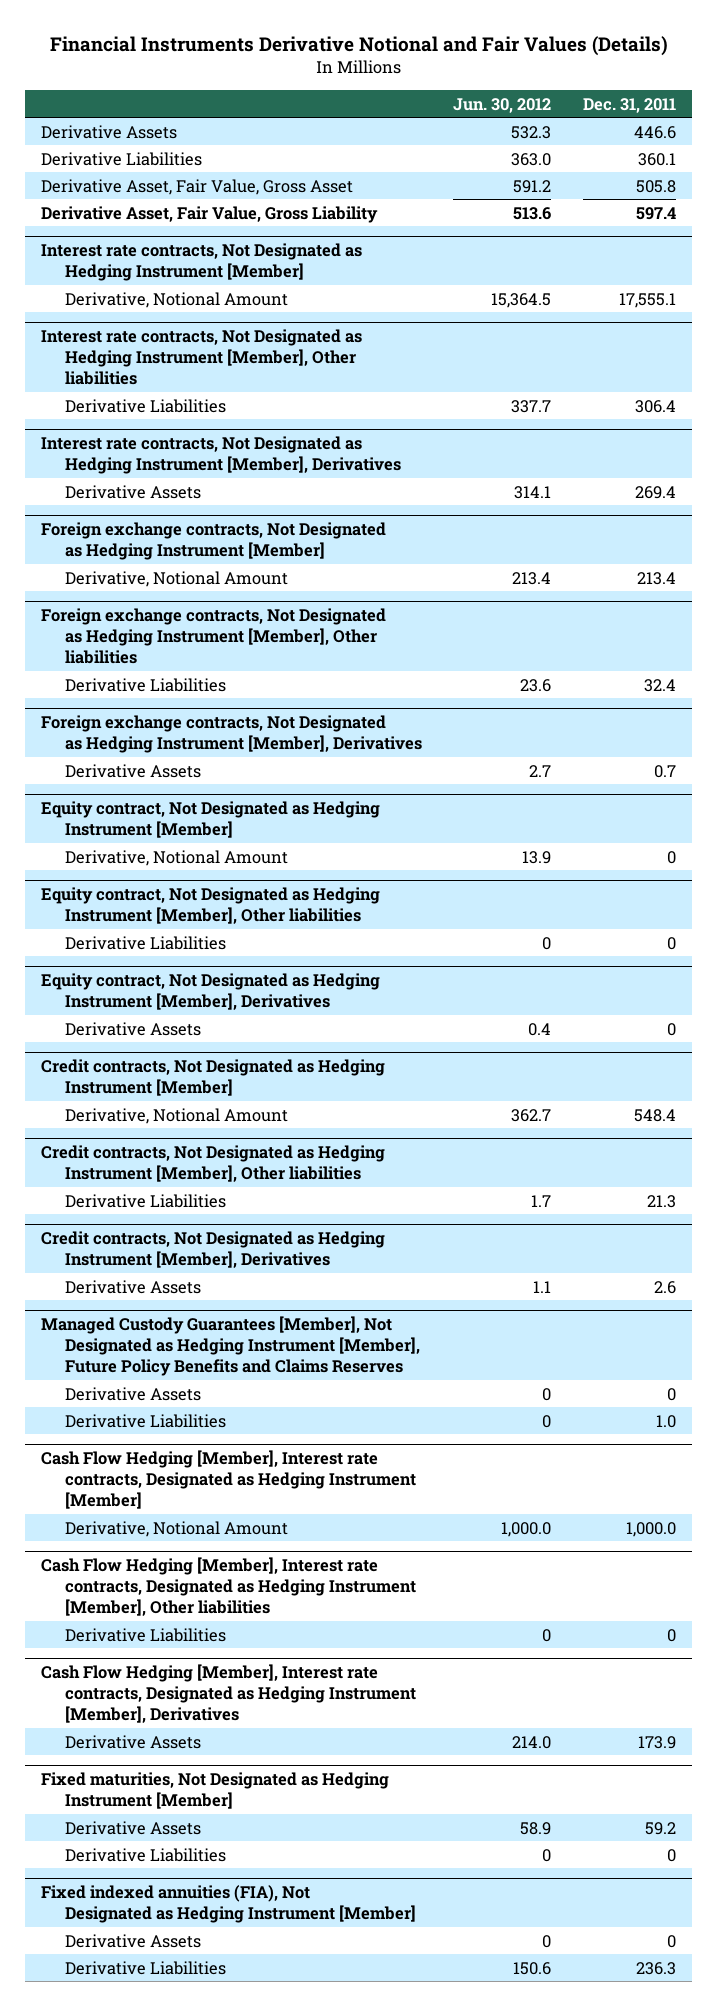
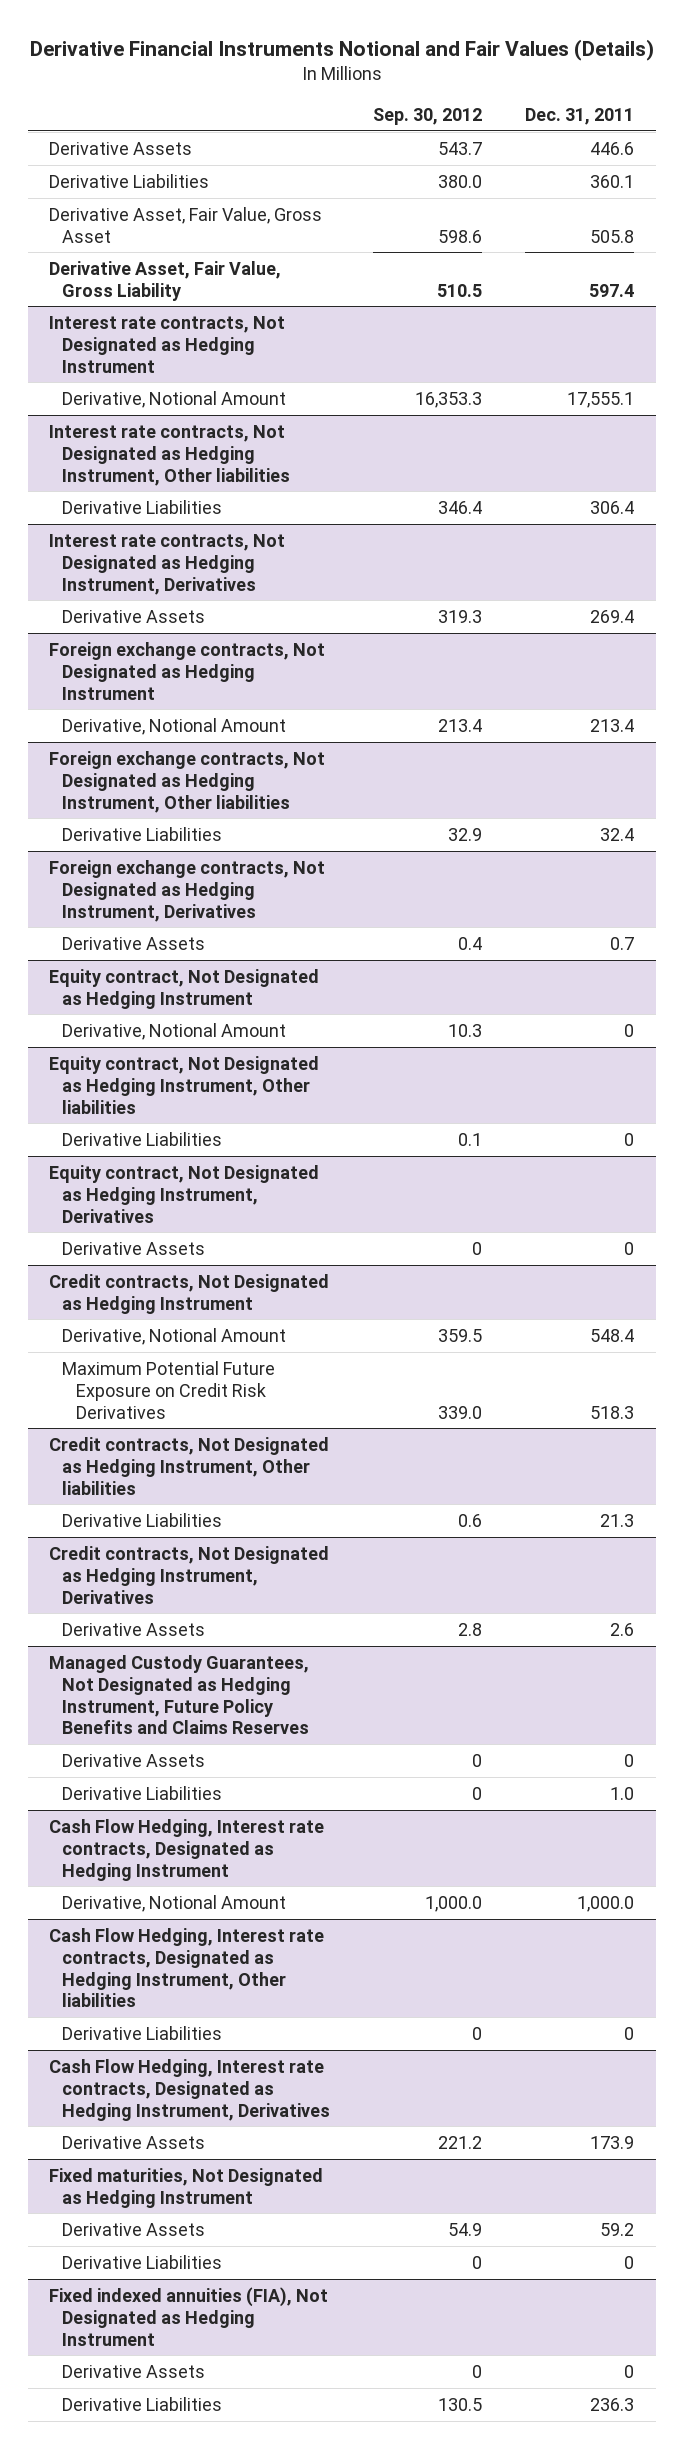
[49,36,668,57] Financial Instruments Derivative Notional and Fair Values (Details) -> [29,38,654,61] Derivative Financial Instruments Notional and Fair Values (Details)
[453,97,552,113] Jun. 30, 2012 -> none
none -> [373,108,483,126] Sep. 30, 2012
[41,243,363,282] Interest rate contracts, Not Designated as Hedging Instrument [Member] -> [49,315,286,373] Interest rate contracts, Not Designated as Hedging Instrument
[41,329,363,386] Interest rate contracts, Not Designated as Hedging Instrument [Member], Other liabilities -> [49,424,291,486] Interest rate contracts, Not Designated as Hedging Instrument, Other liabilities
[41,436,401,475] Interest rate contracts, Not Designated as Hedging Instrument [Member], Derivatives -> [49,533,286,595] Interest rate contracts, Not Designated as Hedging Instrument, Derivatives
[41,522,387,561] Foreign exchange contracts, Not Designated as Hedging Instrument [Member] -> [49,641,326,700] Foreign exchange contracts, Not Designated as Hedging Instrument
[41,608,387,665] Foreign exchange contracts, Not Designated as Hedging Instrument [Member], Other liabilities -> [49,750,326,813] Foreign exchange contracts, Not Designated as Hedging Instrument, Other liabilities
[41,715,422,754] Foreign exchange contracts, Not Designated as Hedging Instrument [Member], Derivatives -> [49,859,326,922] Foreign exchange contracts, Not Designated as Hedging Instrument, Derivatives
[41,801,381,839] Equity contract, Not Designated as Hedging Instrument [Member] -> [49,968,320,1009] Equity contract, Not Designated as Hedging Instrument
[41,887,381,925] Equity contract, Not Designated as Hedging Instrument [Member], Other liabilities -> [49,1055,320,1114] Equity contract, Not Designated as Hedging Instrument, Other liabilities
[41,973,381,1011] Equity contract, Not Designated as Hedging Instrument [Member], Derivatives -> [49,1164,320,1223] Equity contract, Not Designated as Hedging Instrument, Derivatives
[41,1059,386,1097] Credit contracts, Not Designated as Hedging Instrument [Member] -> [49,1273,330,1314] Credit contracts, Not Designated as Hedging Instrument
none -> [62,1360,276,1419] Maximum Potential Future Exposure on Credit Risk Derivatives
[41,1145,386,1183] Credit contracts, Not Designated as Hedging Instrument [Member], Other liabilities -> [49,1436,330,1495] Credit contracts, Not Designated as Hedging Instrument, Other liabilities
[41,1231,386,1269] Credit contracts, Not Designated as Hedging Instrument [Member], Derivatives -> [49,1545,330,1604] Credit contracts, Not Designated as Hedging Instrument, Derivatives
[41,1316,420,1377] Managed Custody Guarantees [Member], Not Designated as Hedging Instrument [Member], Future Policy Benefits and Claims Reserves -> [49,1654,310,1735] Managed Custody Guarantees, Not Designated as Hedging Instrument, Future Policy Benefits and Claims Reserves
[41,1450,416,1510] Cash Flow Hedging [Member], Interest rate contracts, Designated as Hedging Instrument [Member] -> [49,1818,325,1881] Cash Flow Hedging, Interest rate contracts, Designated as Hedging Instrument
[41,1557,416,1617] Cash Flow Hedging [Member], Interest rate contracts, Designated as Hedging Instrument [Member], Other liabilities -> [49,1927,325,2008] Cash Flow Hedging, Interest rate contracts, Designated as Hedging Instrument, Other liabilities
[41,1664,416,1724] Cash Flow Hedging [Member], Interest rate contracts, Designated as Hedging Instrument [Member], Derivatives -> [49,2058,331,2121] Cash Flow Hedging, Interest rate contracts, Designated as Hedging Instrument, Derivatives
[41,1772,390,1810] Fixed maturities, Not Designated as Hedging Instrument [Member] -> [49,2167,324,2208] Fixed maturities, Not Designated as Hedging Instrument
[41,1885,416,1924] Fixed indexed annuities (FIA), Not Designated as Hedging Instrument [Member] -> [49,2286,329,2346] Fixed indexed annuities (FIA), Not Designated as Hedging Instrument

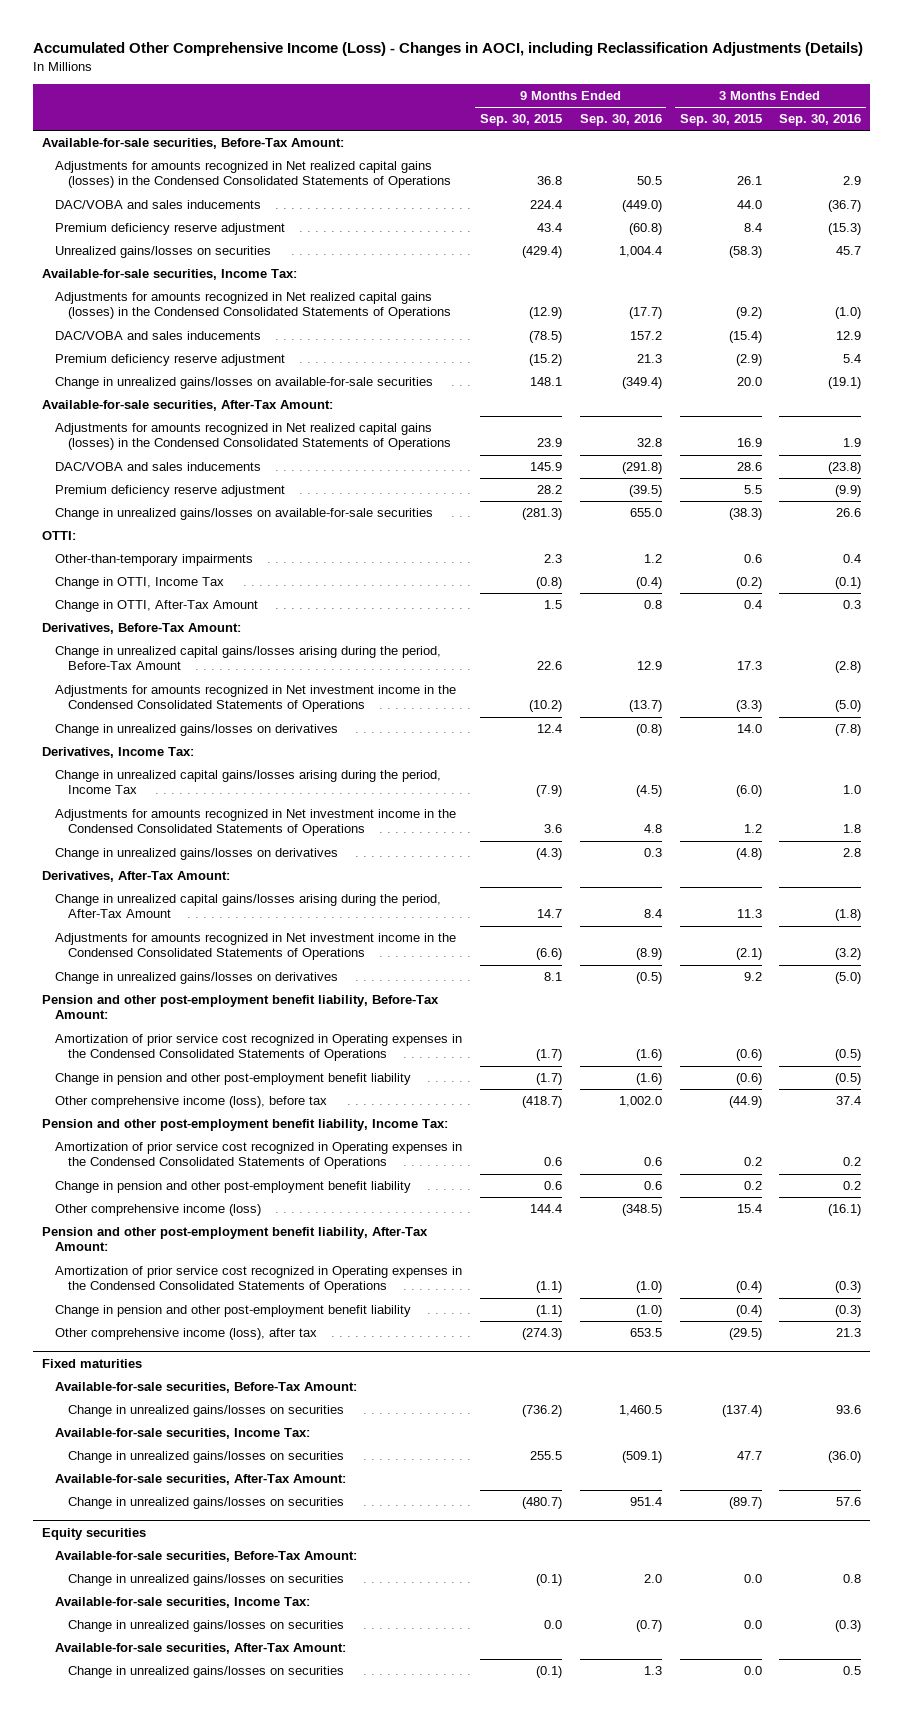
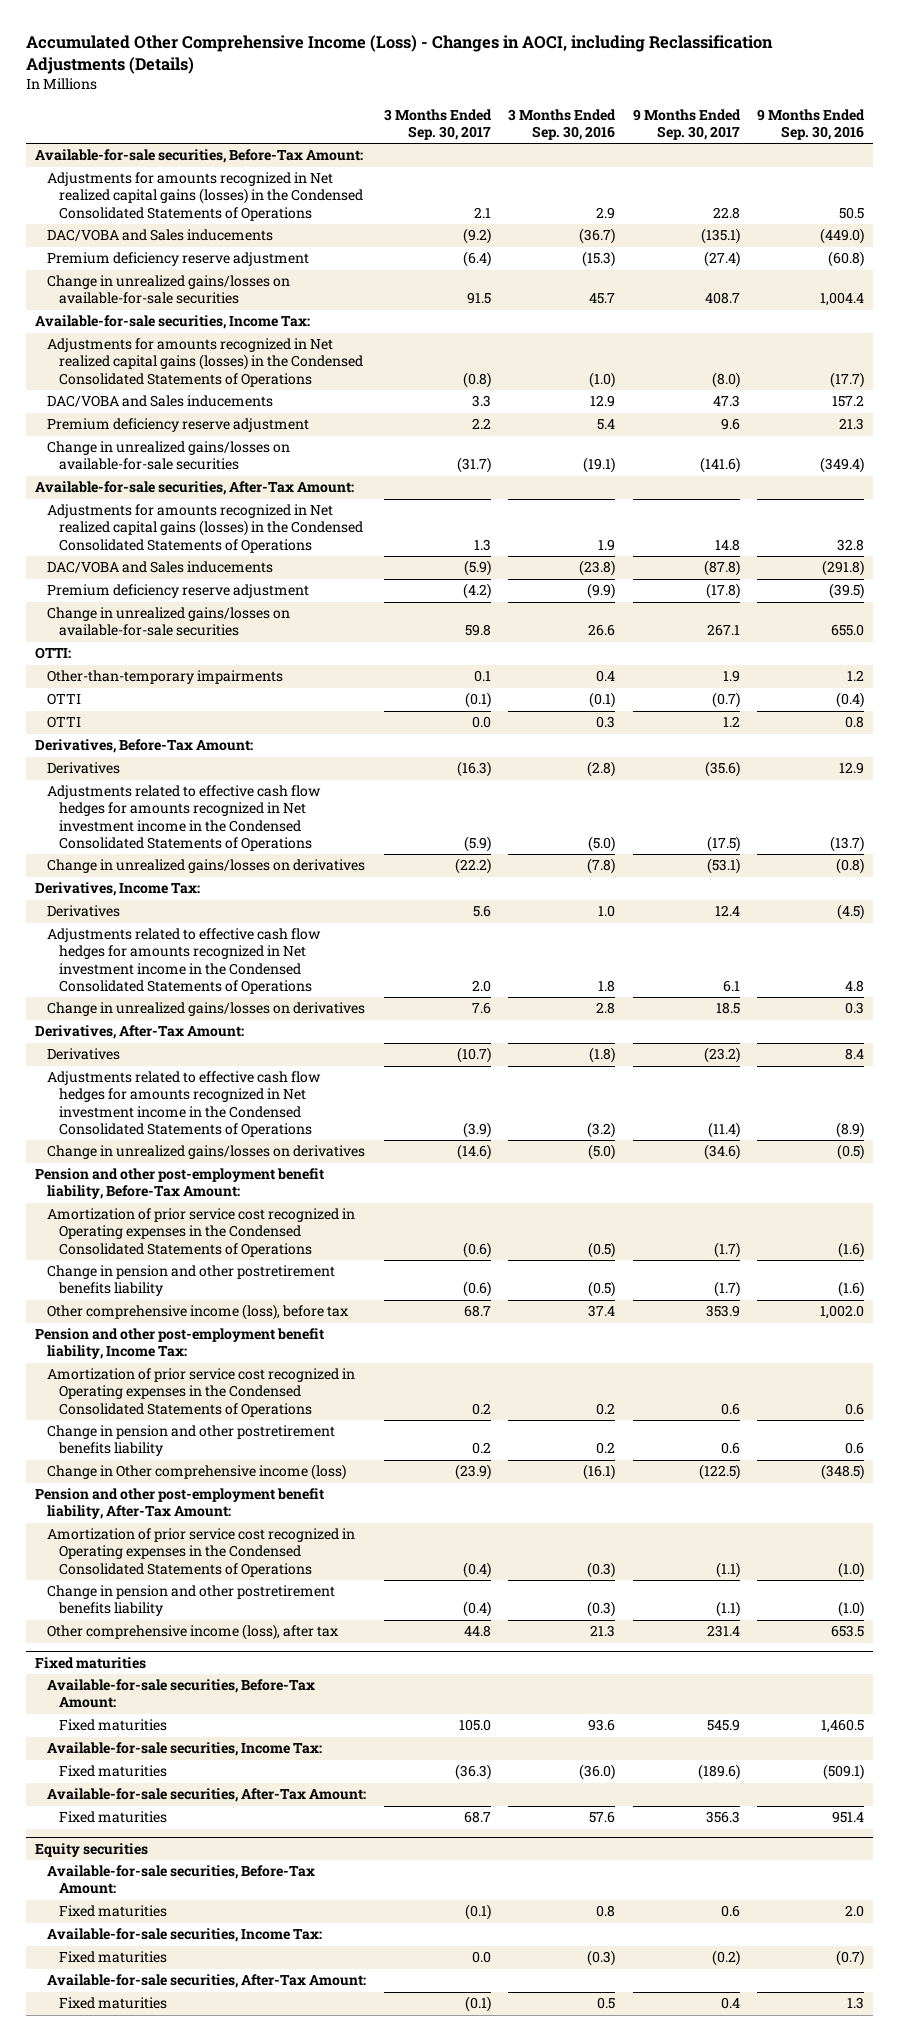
[479,114,562,127] Sep. 30, 2015 -> none
[679,114,762,127] Sep. 30, 2015 -> none
none -> [383,108,492,141] 3 Months Ended Sep. 30, 2017
none -> [632,108,741,141] 9 Months Ended Sep. 30, 2017
[55,200,262,210] DAC/VOBA and sales inducements -> [46,229,273,242] DAC/VOBA and Sales inducements
[55,246,272,259] Unrealized gains/losses on securities -> [46,275,290,305] Change in unrealized gains/losses on available-for-sale securities
[55,331,262,341] DAC/VOBA and sales inducements -> [46,395,273,408] DAC/VOBA and Sales inducements
[55,462,262,472] DAC/VOBA and sales inducements -> [46,561,273,574] DAC/VOBA and Sales inducements
[55,577,225,590] Change in OTTI, Income Tax -> [46,693,81,706] OTTI
[55,600,259,613] Change in OTTI, After-Tax Amount -> [46,716,81,729] OTTI
[55,646,442,671] Change in unrealized capital gains/losses arising during the period, Before-Tax Amount -> [46,762,120,775] Derivatives
[55,685,457,713] Adjustments for amounts recognized in Net investment income in the Condensed Consolidated Statements of Operations -> [46,785,321,851] Adjustments related to effective cash flow hedges for amounts recognized in Net investment income in the Condensed Consolidated Statements of Operations
[55,770,442,795] Change in unrealized capital gains/losses arising during the period, Income Tax -> [46,905,120,918] Derivatives
[55,809,457,837] Adjustments for amounts recognized in Net investment income in the Condensed Consolidated Statements of Operations -> [46,928,321,994] Adjustments related to effective cash flow hedges for amounts recognized in Net investment income in the Condensed Consolidated Statements of Operations
[55,894,442,919] Change in unrealized capital gains/losses arising during the period, After-Tax Amount -> [46,1048,120,1061] Derivatives
[55,933,457,961] Adjustments for amounts recognized in Net investment income in the Condensed Consolidated Statements of Operations -> [46,1071,321,1137] Adjustments related to effective cash flow hedges for amounts recognized in Net investment income in the Condensed Consolidated Statements of Operations
[55,1073,412,1086] Change in pension and other post-employment benefit liability -> [46,1265,335,1297] Change in pension and other postretirement benefits liability
[55,1181,412,1194] Change in pension and other post-employment benefit liability -> [46,1425,335,1457] Change in pension and other postretirement benefits liability
[55,1204,262,1217] Other comprehensive income (loss) -> [46,1464,346,1481] Change in Other comprehensive income (loss)
[55,1305,412,1318] Change in pension and other post-employment benefit liability -> [46,1585,335,1617] Change in pension and other postretirement benefits liability
[68,1405,345,1418] Change in unrealized gains/losses on securities -> [58,1719,167,1732] Fixed maturities
[68,1451,345,1464] Change in unrealized gains/losses on securities -> [58,1765,167,1778] Fixed maturities
[68,1497,345,1510] Change in unrealized gains/losses on securities -> [58,1811,167,1824] Fixed maturities
[68,1574,345,1587] Change in unrealized gains/losses on securities -> [58,1905,167,1918] Fixed maturities
[68,1620,345,1633] Change in unrealized gains/losses on securities -> [58,1951,167,1964] Fixed maturities
[68,1666,345,1679] Change in unrealized gains/losses on securities -> [58,1997,167,2010] Fixed maturities

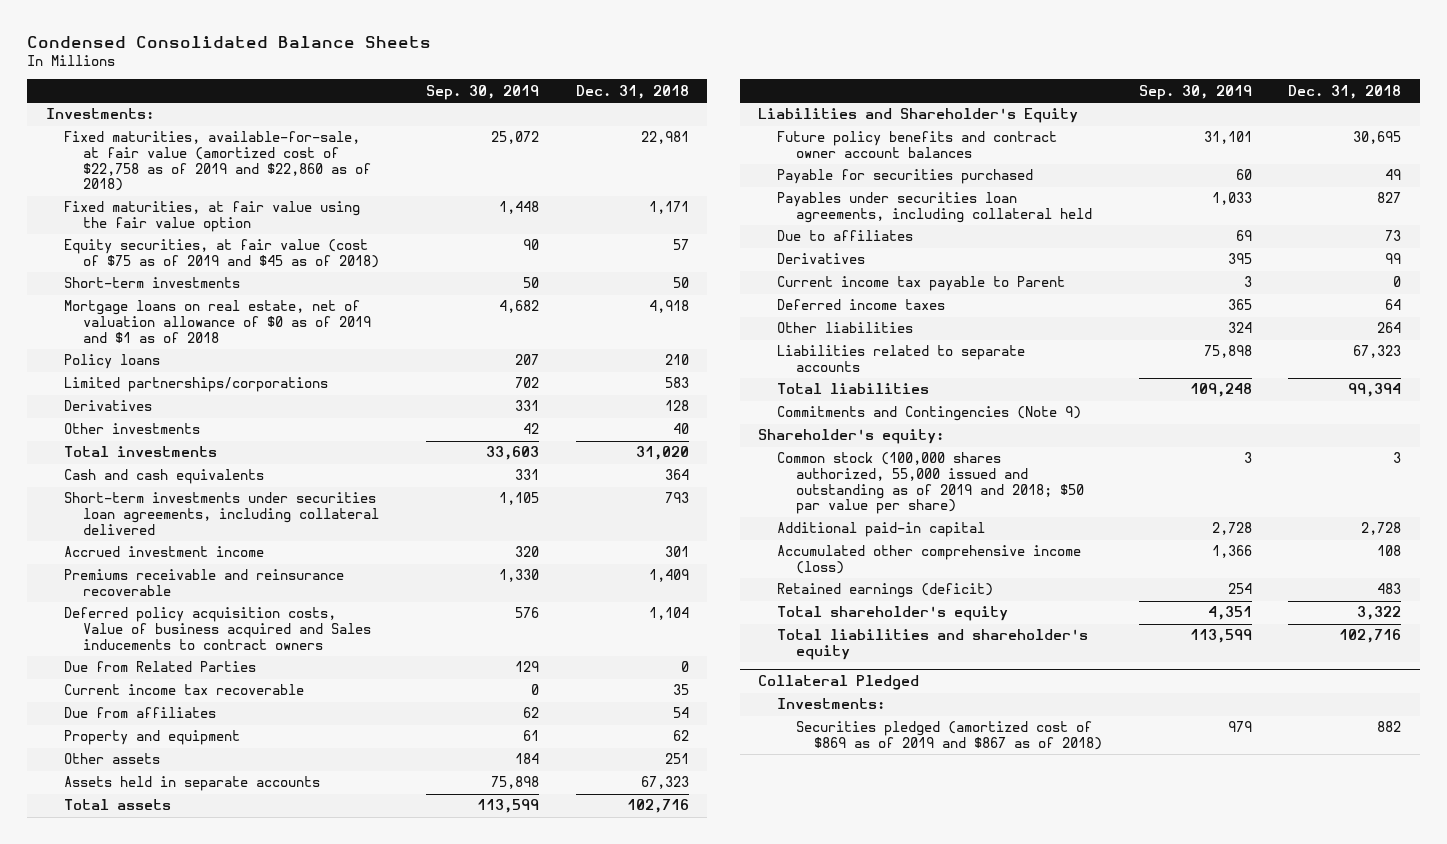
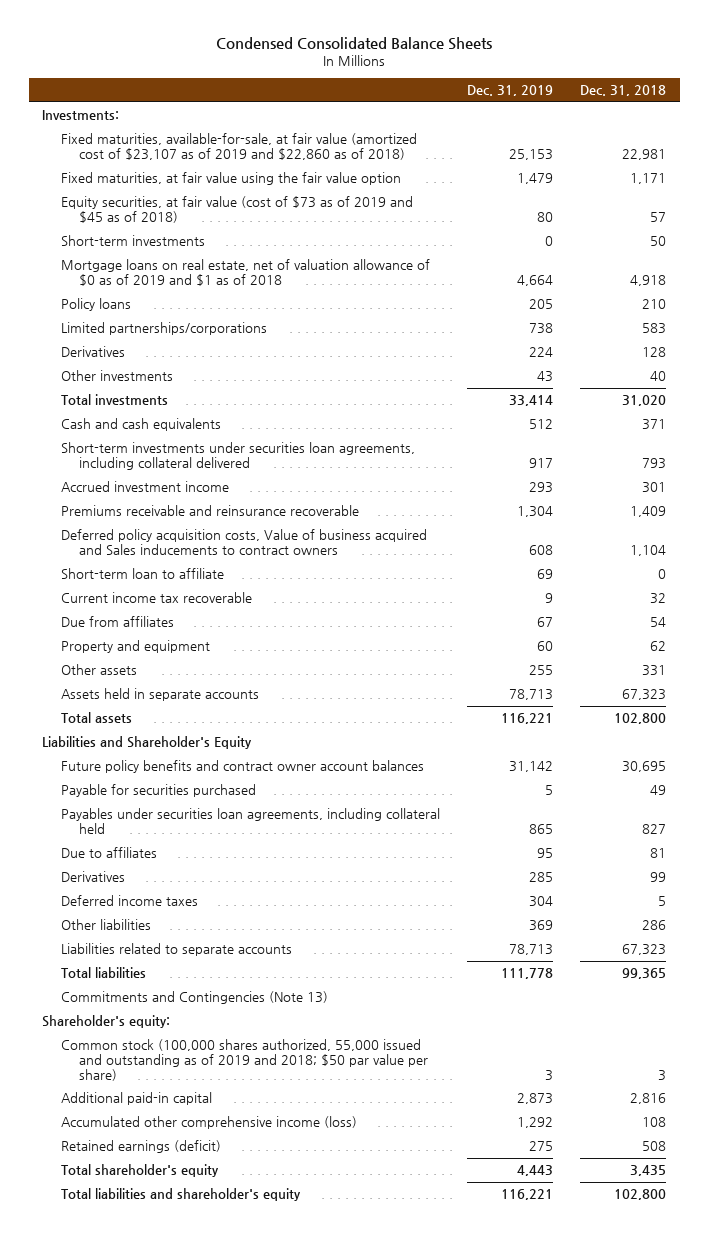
[425,84,539,100] Sep. 30, 2019 -> none
none -> [466,85,553,97] Dec. 31, 2019
[64,131,371,192] Fixed maturities, available-for-sale, at fair value (amortized cost of $22,758 as of 2019 and $22,860 as of 2018) -> [60,133,417,161] Fixed maturities, available-for-sale, at fair value (amortized cost of $23,107 as of 2019 and $22,860 as of 2018)
[64,239,379,269] Equity securities, at fair value (cost of $75 as of 2019 and $45 as of 2018) -> [60,196,413,224] Equity securities, at fair value (cost of $73 as of 2019 and $45 as of 2018)
[664,469,689,481] 364 -> [642,419,667,431] 371
[64,661,257,673] Due from Related Parties -> [60,568,224,580] Short-term loan to affiliate
[672,684,689,696] 35 -> [650,593,667,605] 32
[664,753,689,765] 251 -> [642,665,667,677] 331
[626,799,689,814] 102,716 -> [614,713,667,725] 102,800
[1385,230,1402,242] 73 -> [650,848,667,859] 81
[777,276,1066,292] Current income tax payable to Parent -> none
[1385,299,1402,311] 64 -> [658,896,667,907] 5
[1377,322,1402,334] 264 -> [642,920,667,931] 286
[1348,383,1402,398] 99,394 -> [622,968,667,980] 99,365
[777,406,1082,422] Commitments and Contingencies (Note 9) -> [60,991,328,1005] Commitments and Contingencies (Note 13)
[1361,522,1402,536] 2,728 -> [630,1093,667,1105] 2,816
[758,675,920,691] Collateral Pledged -> none
[777,698,886,710] Investments: -> none
[795,721,1103,751] Securities pledged (amortized cost of $869 as of 2019 and $867 as of 2018) -> none
[1377,583,1402,595] 483 -> [642,1141,667,1152] 508
[1357,606,1402,621] 3,322 -> [630,1165,667,1177] 3,435
[1339,629,1402,644] 102,716 -> [614,1189,667,1201] 102,800

